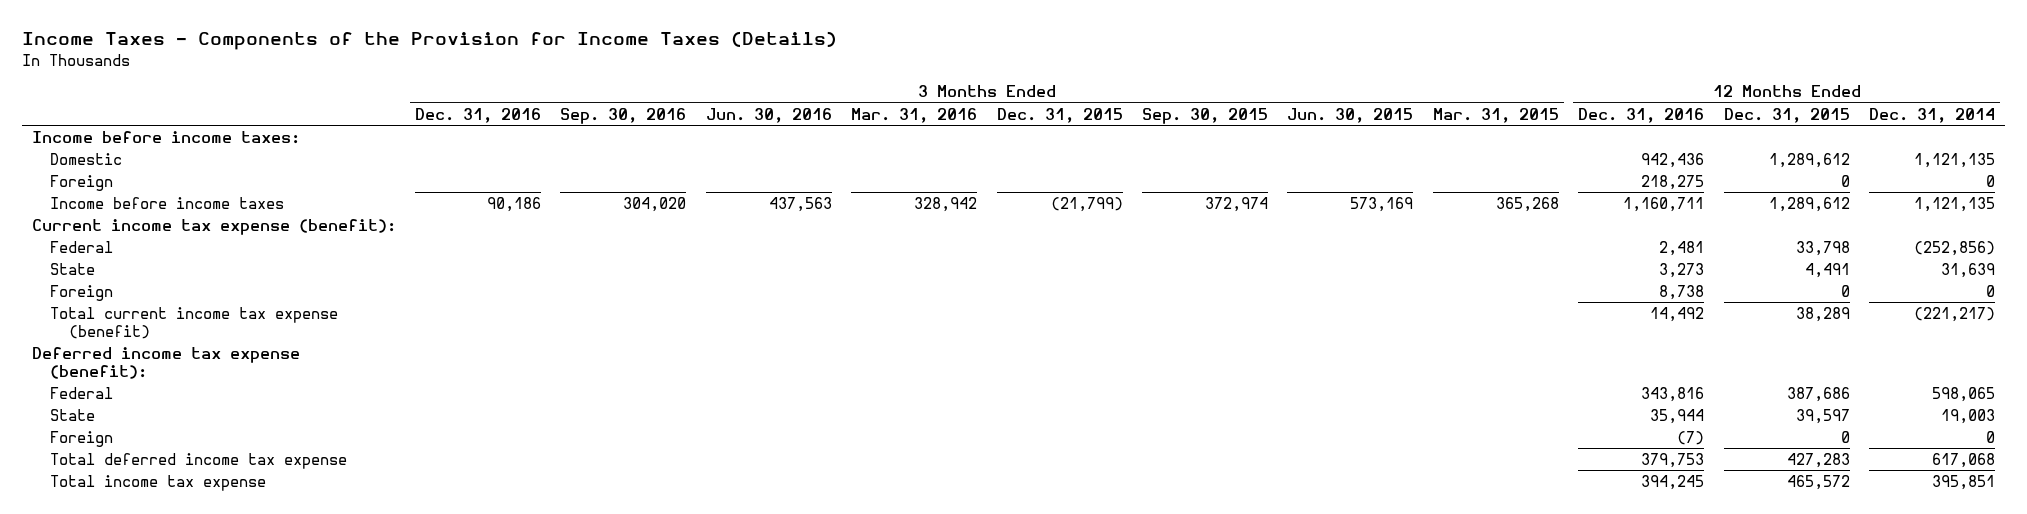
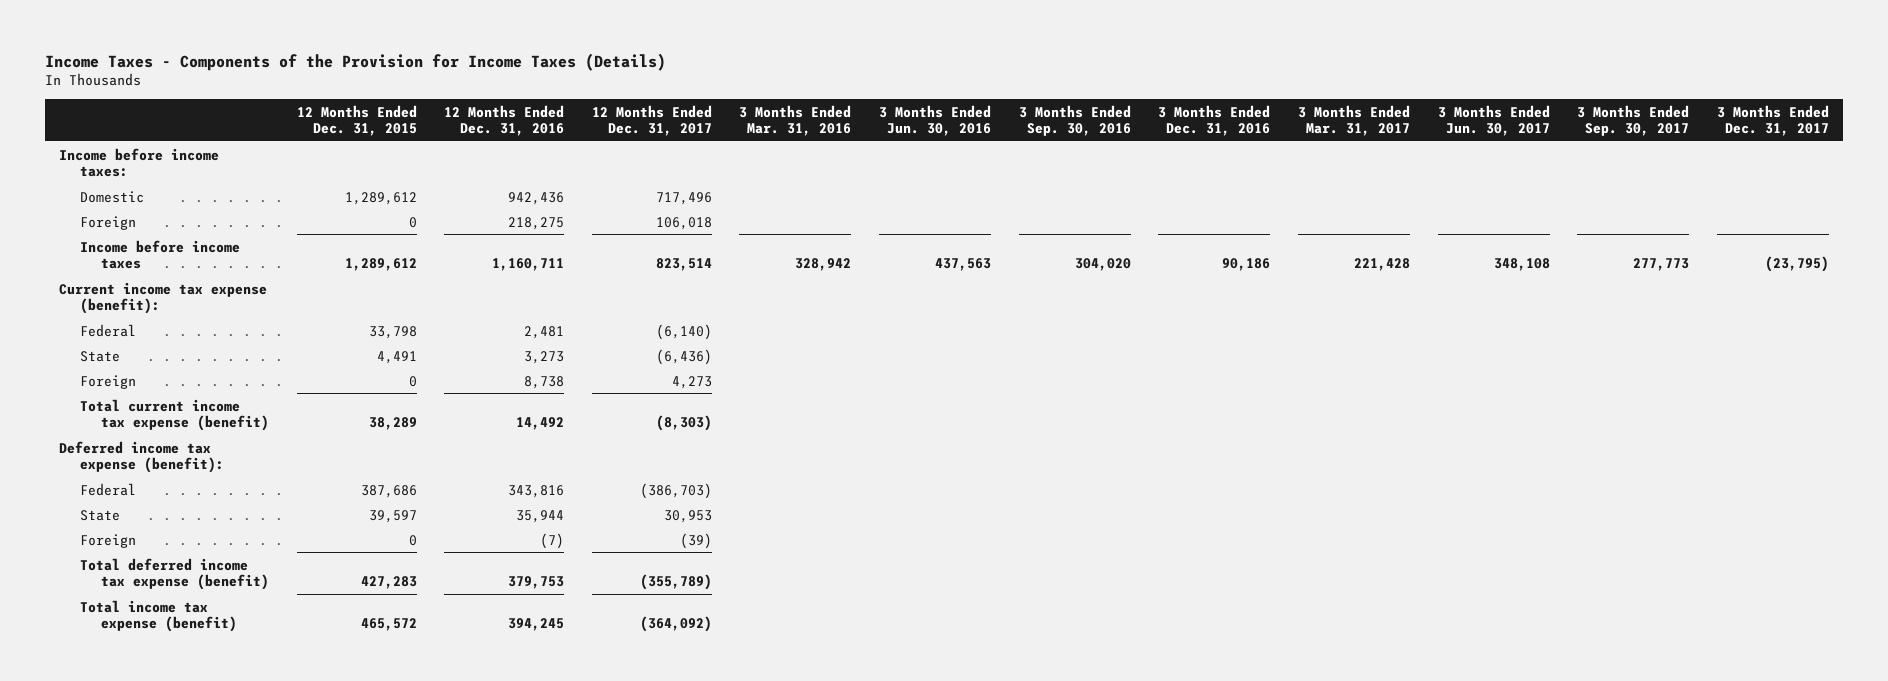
[996,107,1123,123] Dec. 31, 2015 -> none
[1142,107,1269,124] Sep. 30, 2015 -> none
[1287,107,1414,123] Jun. 30, 2015 -> none
[1432,107,1559,123] Mar. 31, 2015 -> none
[1869,107,1996,123] Dec. 31, 2014 -> none
none -> [591,104,712,137] 12 Months Ended Dec. 31, 2017
none -> [1298,104,1411,137] 3 Months Ended Mar. 31, 2017
none -> [1437,104,1550,137] 3 Months Ended Jun. 30, 2017
none -> [1577,104,1690,137] 3 Months Ended Sep. 30, 2017
none -> [1717,104,1830,137] 3 Months Ended Dec. 31, 2017
[50,452,348,469] Total deferred income tax expense -> [79,557,269,590] Total deferred income tax expense (benefit)
[50,474,267,491] Total income tax expense -> [79,599,237,632] Total income tax expense (benefit)

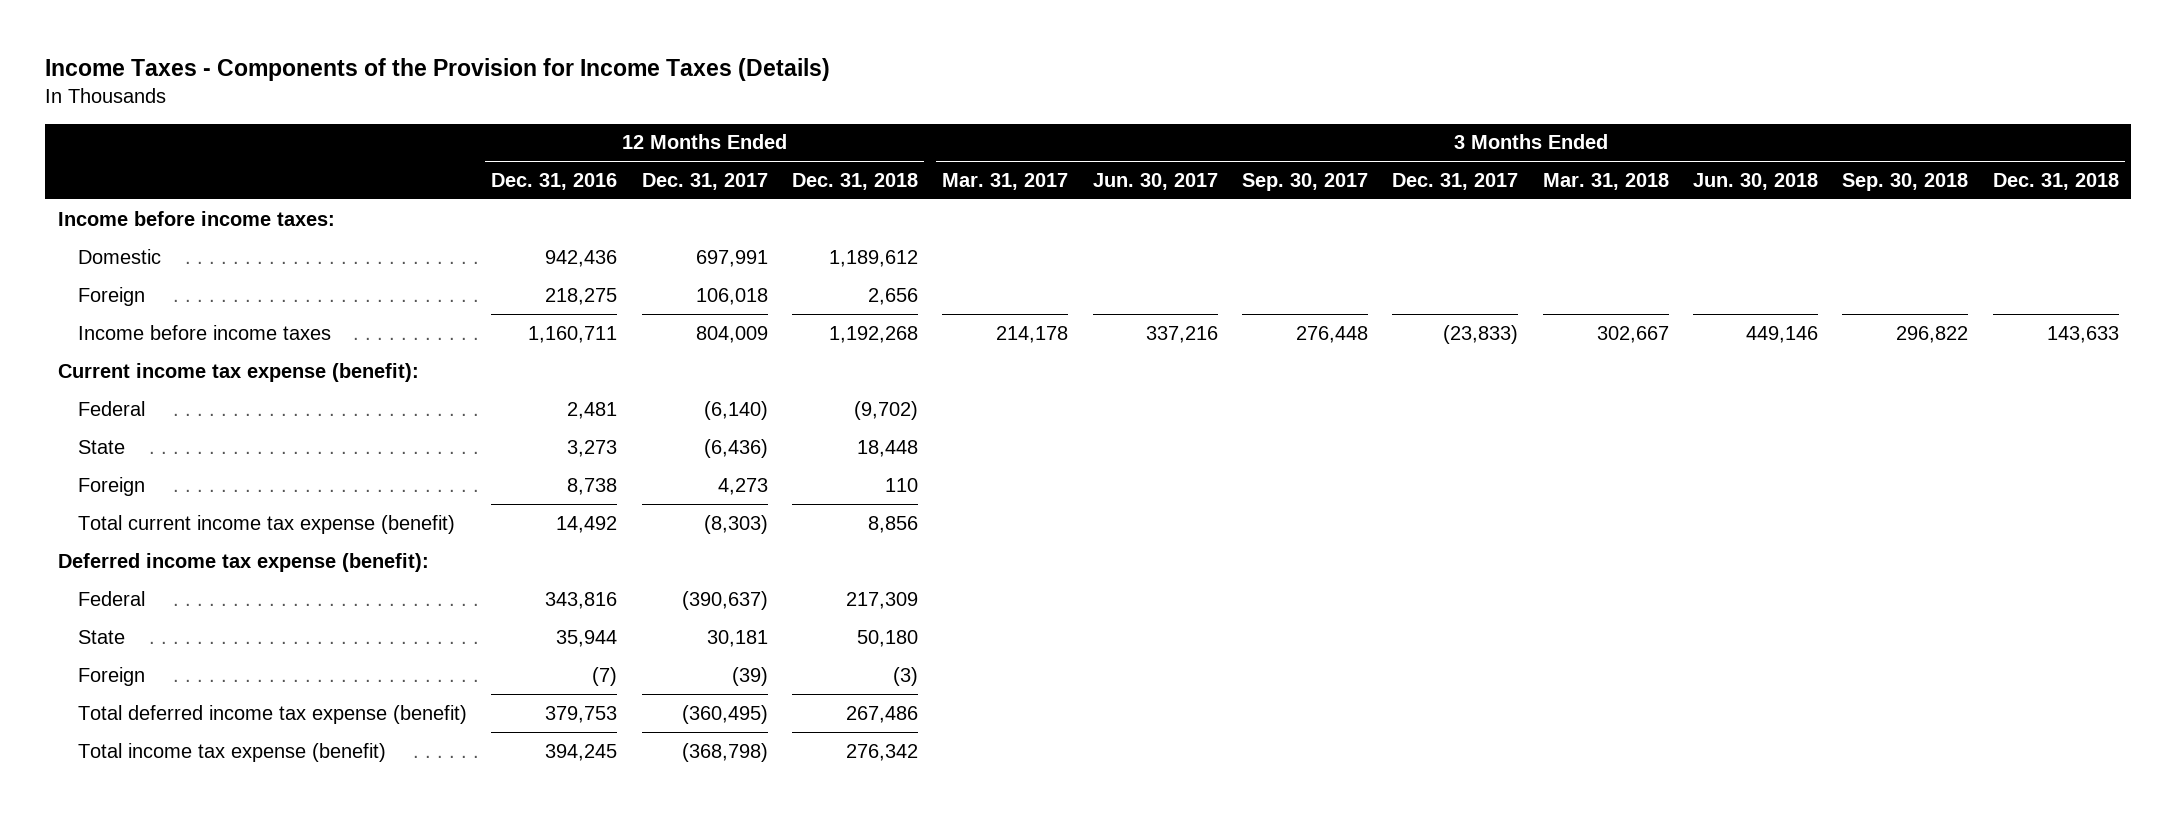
[296,104,417,137] 12 Months Ended Dec. 31, 2015 -> none
[739,104,852,137] 3 Months Ended Mar. 31, 2016 -> none
[879,104,992,137] 3 Months Ended Jun. 30, 2016 -> none
[1018,104,1131,137] 3 Months Ended Sep. 30, 2016 -> none
[1158,104,1271,137] 3 Months Ended Dec. 31, 2016 -> none
none -> [791,172,918,190] Dec. 31, 2018
none -> [1542,172,1669,190] Mar. 31, 2018
none -> [1693,172,1819,190] Jun. 30, 2018
none -> [1842,172,1969,191] Sep. 30, 2018
none -> [1992,172,2119,190] Dec. 31, 2018
[655,191,712,205] 717,496 -> [695,249,768,267] 697,991
[655,257,712,271] 823,514 -> [695,325,768,343] 804,009
[1354,257,1411,271] 221,428 -> [996,325,1069,343] 214,178
[1493,257,1550,271] 348,108 -> [1145,325,1218,343] 337,216
[1633,257,1690,271] 277,773 -> [1295,325,1368,343] 276,448
[1765,255,1830,272] (23,795) -> [1443,324,1519,344] (23,833)
[639,482,712,499] (386,703) -> [681,590,768,610] (390,637)
[663,509,712,523] 30,953 -> [706,629,768,647] 30,181
[639,573,712,590] (355,789) -> [681,704,768,724] (360,495)
[639,615,712,632] (364,092) -> [681,742,768,762] (368,798)

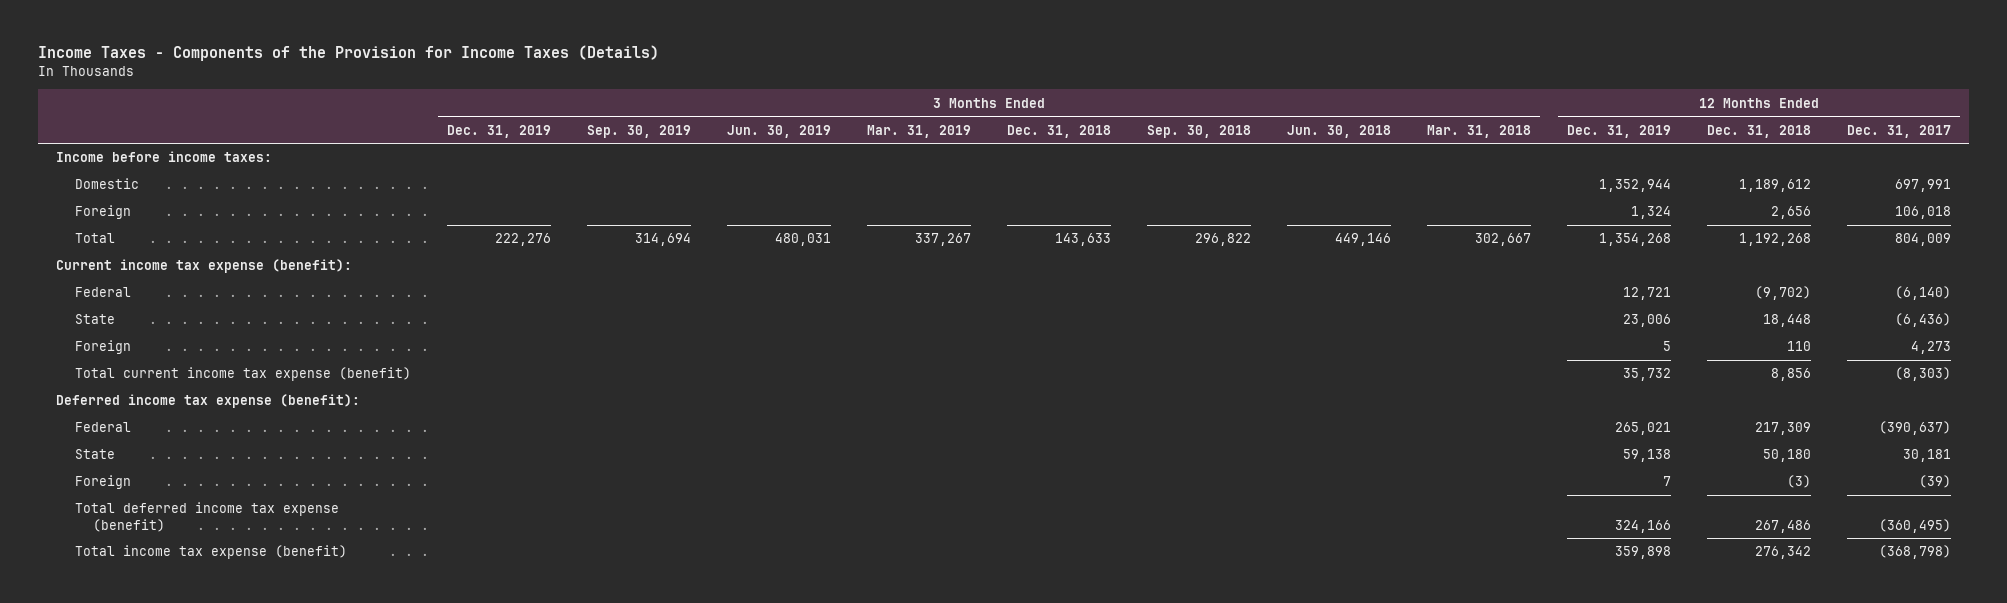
[491,172,618,190] Dec. 31, 2016 -> none
[942,172,1069,190] Mar. 31, 2017 -> none
[1092,172,1218,190] Jun. 30, 2017 -> none
[1241,172,1368,191] Sep. 30, 2017 -> none
[1392,172,1519,190] Dec. 31, 2017 -> none
none -> [446,124,551,138] Dec. 31, 2019
none -> [586,124,691,138] Sep. 30, 2019
none -> [726,124,831,138] Jun. 30, 2019
none -> [866,124,971,138] Mar. 31, 2019
none -> [1566,124,1671,138] Dec. 31, 2019
[77,324,331,340] Income before income taxes -> [74,233,115,244] Total

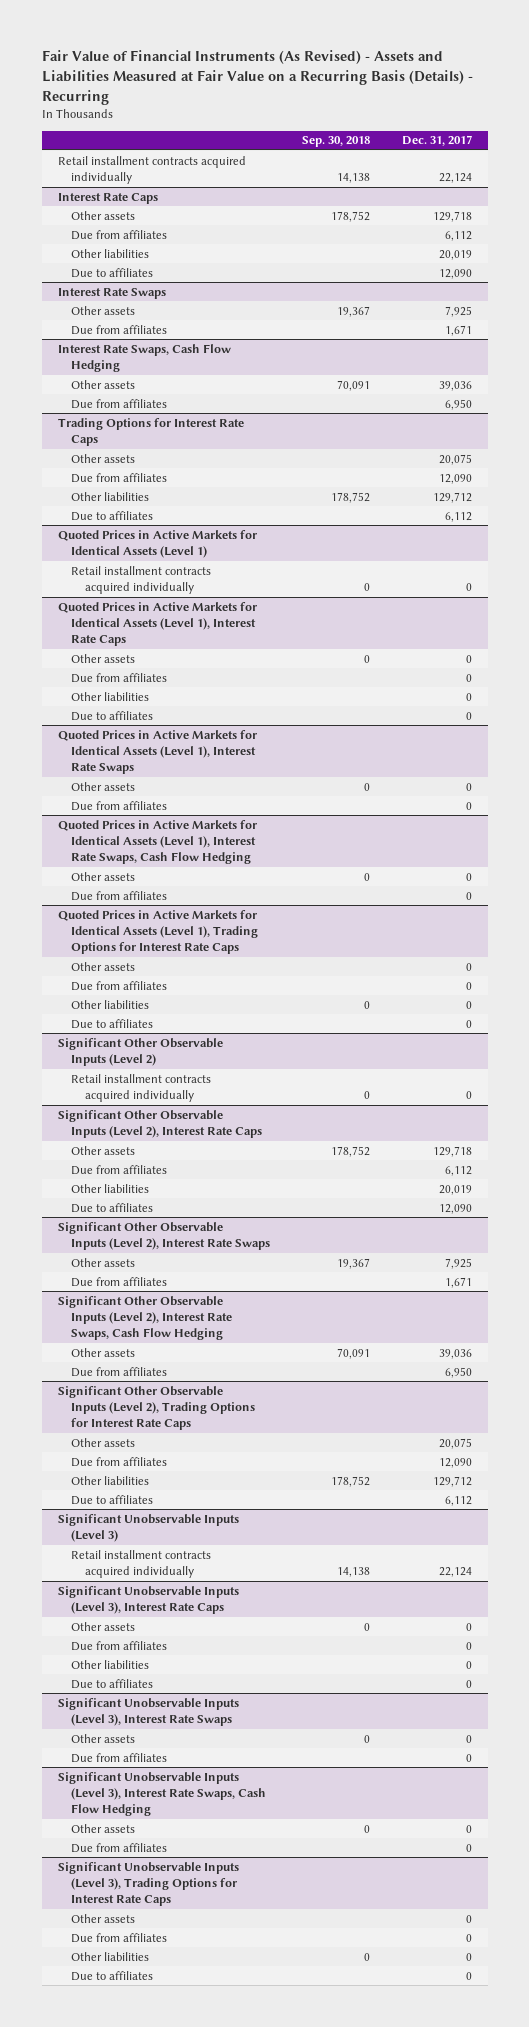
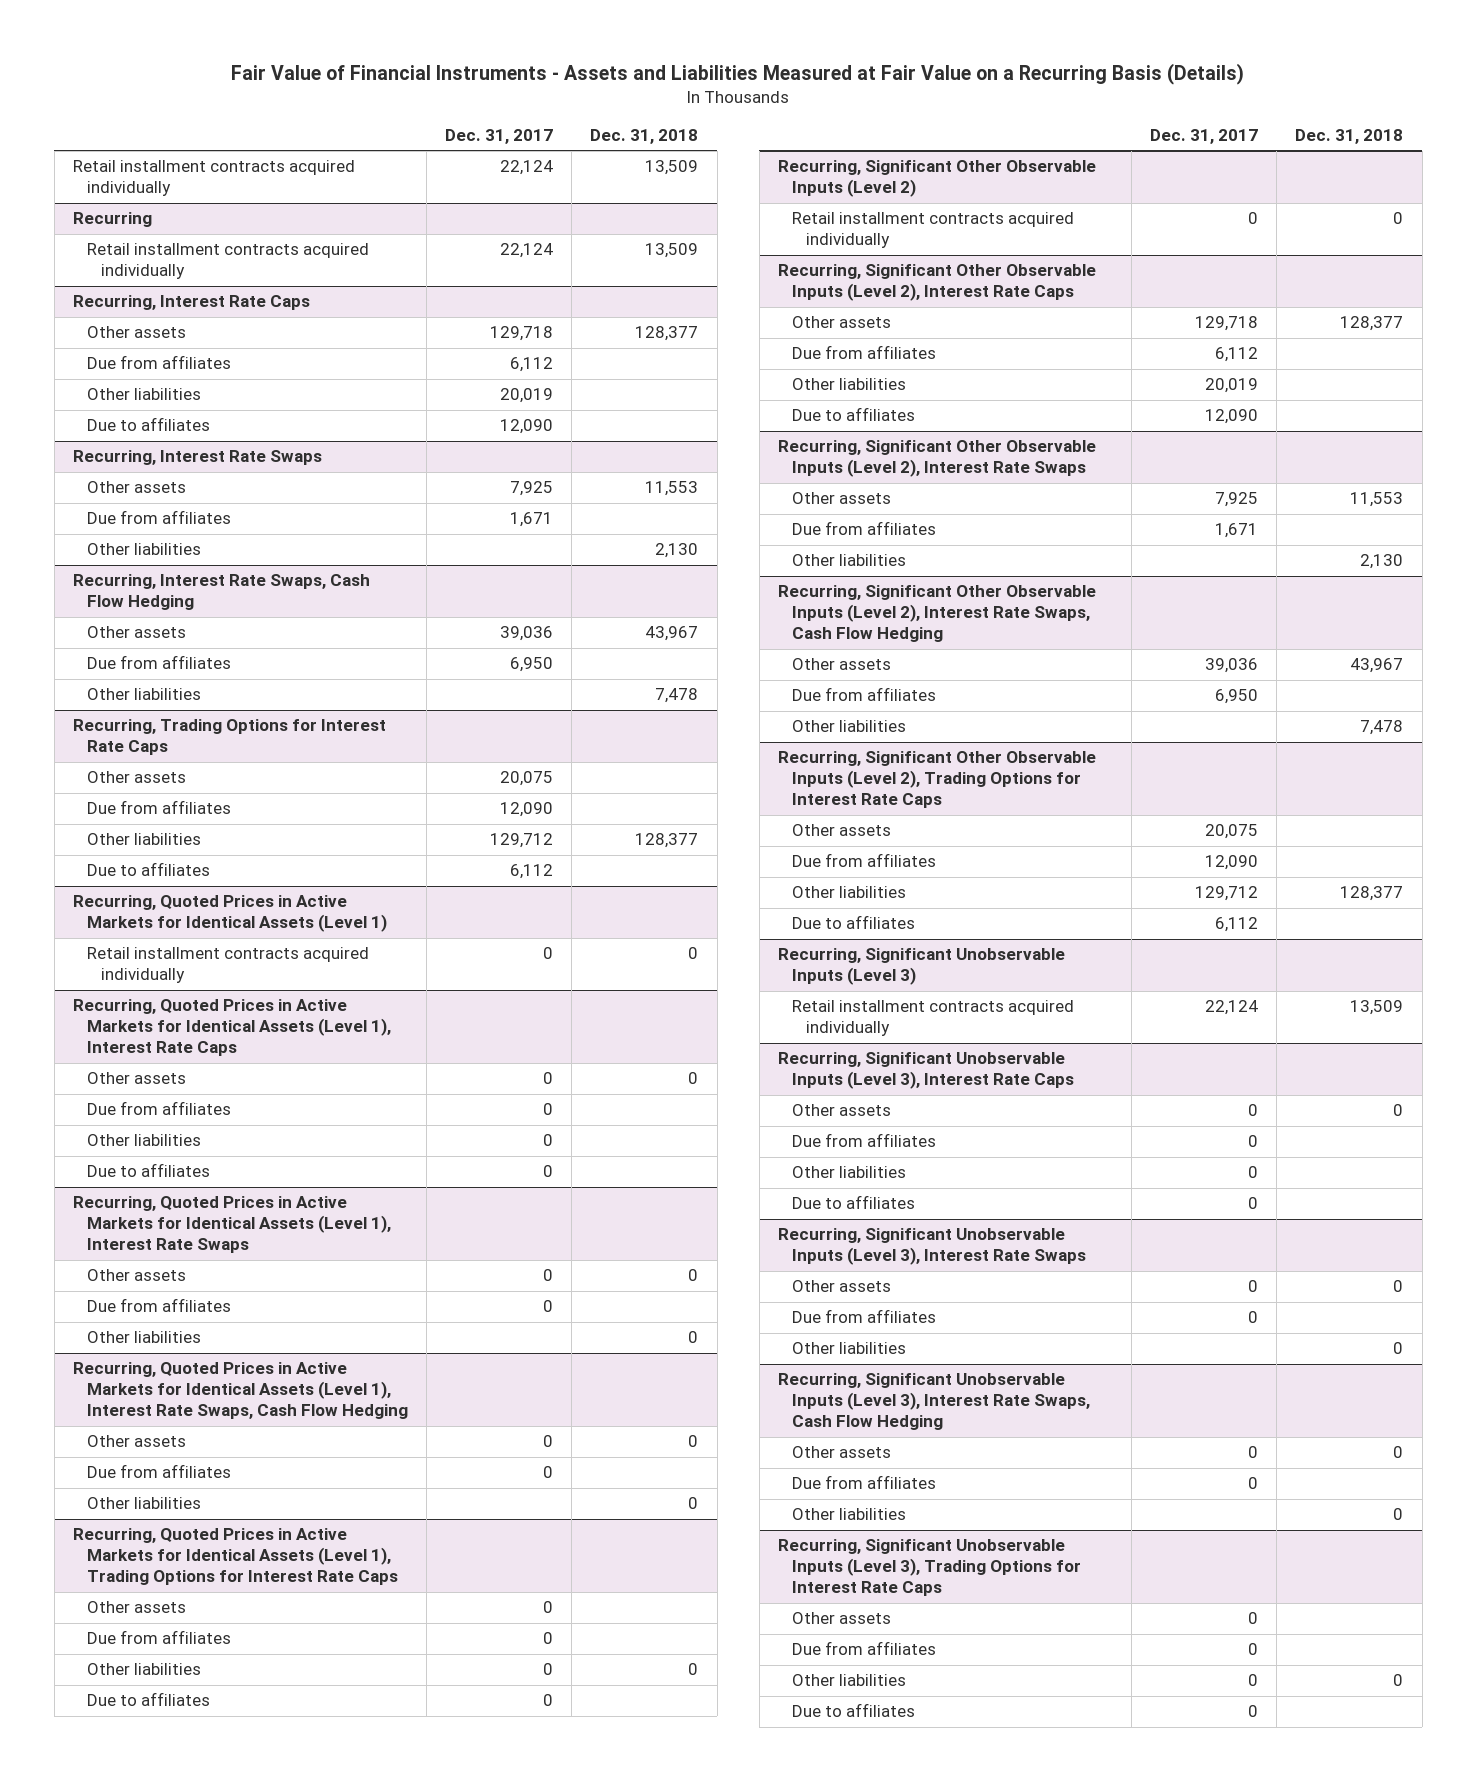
[41,50,473,105] Fair Value of Financial Instruments (As Revised) - Assets and Liabilities Measured at Fair Value on a Recurring Basis (Details) - Recurring -> [231,63,1245,86] Fair Value of Financial Instruments - Assets and Liabilities Measured at Fair Value on a Recurring Basis (Details)
[301,136,370,148] Sep. 30, 2018 -> none
none -> [590,129,699,145] Dec. 31, 2018
[57,192,158,204] Interest Rate Caps -> [72,212,152,228] Recurring
none -> [86,243,369,280] Retail installment contracts acquired individually
none -> [72,295,310,311] Recurring, Interest Rate Caps
[57,287,166,299] Interest Rate Swaps -> [72,450,322,466] Recurring, Interest Rate Swaps
none -> [86,543,201,556] Other liabilities
[57,343,231,372] Interest Rate Swaps, Cash Flow Hedging -> [72,574,370,611] Recurring, Interest Rate Swaps, Cash Flow Hedging
none -> [86,688,201,701] Other liabilities
[57,417,244,446] Trading Options for Interest Rate Caps -> [72,719,386,756] Recurring, Trading Options for Interest Rate Caps
[57,529,257,558] Quoted Prices in Active Markets for Identical Assets (Level 1) -> [72,895,387,933] Recurring, Quoted Prices in Active Markets for Identical Assets (Level 1)
[57,601,257,647] Quoted Prices in Active Markets for Identical Assets (Level 1), Interest Rate Caps -> [72,999,391,1057] Recurring, Quoted Prices in Active Markets for Identical Assets (Level 1), Interest Rate Caps
[57,729,257,775] Quoted Prices in Active Markets for Identical Assets (Level 1), Interest Rate Swaps -> [72,1196,391,1254] Recurring, Quoted Prices in Active Markets for Identical Assets (Level 1), Interest Rate Swaps
none -> [86,1331,201,1344] Other liabilities
[57,819,257,865] Quoted Prices in Active Markets for Identical Assets (Level 1), Interest Rate Swaps, Cash Flow Hedging -> [72,1362,408,1420] Recurring, Quoted Prices in Active Markets for Identical Assets (Level 1), Interest Rate Swaps, Cash Flow Hedging
none -> [86,1497,201,1510] Other liabilities
[57,909,259,955] Quoted Prices in Active Markets for Identical Assets (Level 1), Trading Options for Interest Rate Caps -> [72,1528,398,1586] Recurring, Quoted Prices in Active Markets for Identical Assets (Level 1), Trading Options for Interest Rate Caps
[57,1037,223,1066] Significant Other Observable Inputs (Level 2) -> [777,160,1096,198] Recurring, Significant Other Observable Inputs (Level 2)
[57,1109,263,1138] Significant Other Observable Inputs (Level 2), Interest Rate Caps -> [777,264,1096,302] Recurring, Significant Other Observable Inputs (Level 2), Interest Rate Caps
[57,1221,271,1250] Significant Other Observable Inputs (Level 2), Interest Rate Swaps -> [777,440,1096,478] Recurring, Significant Other Observable Inputs (Level 2), Interest Rate Swaps
none -> [791,554,906,567] Other liabilities
[57,1295,233,1341] Significant Other Observable Inputs (Level 2), Interest Rate Swaps, Cash Flow Hedging -> [777,585,1096,643] Recurring, Significant Other Observable Inputs (Level 2), Interest Rate Swaps, Cash Flow Hedging
none -> [791,720,906,733] Other liabilities
[57,1385,256,1431] Significant Other Observable Inputs (Level 2), Trading Options for Interest Rate Caps -> [777,751,1096,809] Recurring, Significant Other Observable Inputs (Level 2), Trading Options for Interest Rate Caps
[57,1513,239,1542] Significant Unobservable Inputs (Level 3) -> [777,948,1065,986] Recurring, Significant Unobservable Inputs (Level 3)
[57,1585,239,1614] Significant Unobservable Inputs (Level 3), Interest Rate Caps -> [777,1052,1074,1090] Recurring, Significant Unobservable Inputs (Level 3), Interest Rate Caps
[57,1697,239,1726] Significant Unobservable Inputs (Level 3), Interest Rate Swaps -> [777,1228,1086,1266] Recurring, Significant Unobservable Inputs (Level 3), Interest Rate Swaps
none -> [791,1342,906,1355] Other liabilities
[57,1771,267,1817] Significant Unobservable Inputs (Level 3), Interest Rate Swaps, Cash Flow Hedging -> [777,1373,1090,1431] Recurring, Significant Unobservable Inputs (Level 3), Interest Rate Swaps, Cash Flow Hedging
none -> [791,1508,906,1521] Other liabilities
[57,1861,239,1907] Significant Unobservable Inputs (Level 3), Trading Options for Interest Rate Caps -> [777,1539,1081,1597] Recurring, Significant Unobservable Inputs (Level 3), Trading Options for Interest Rate Caps

